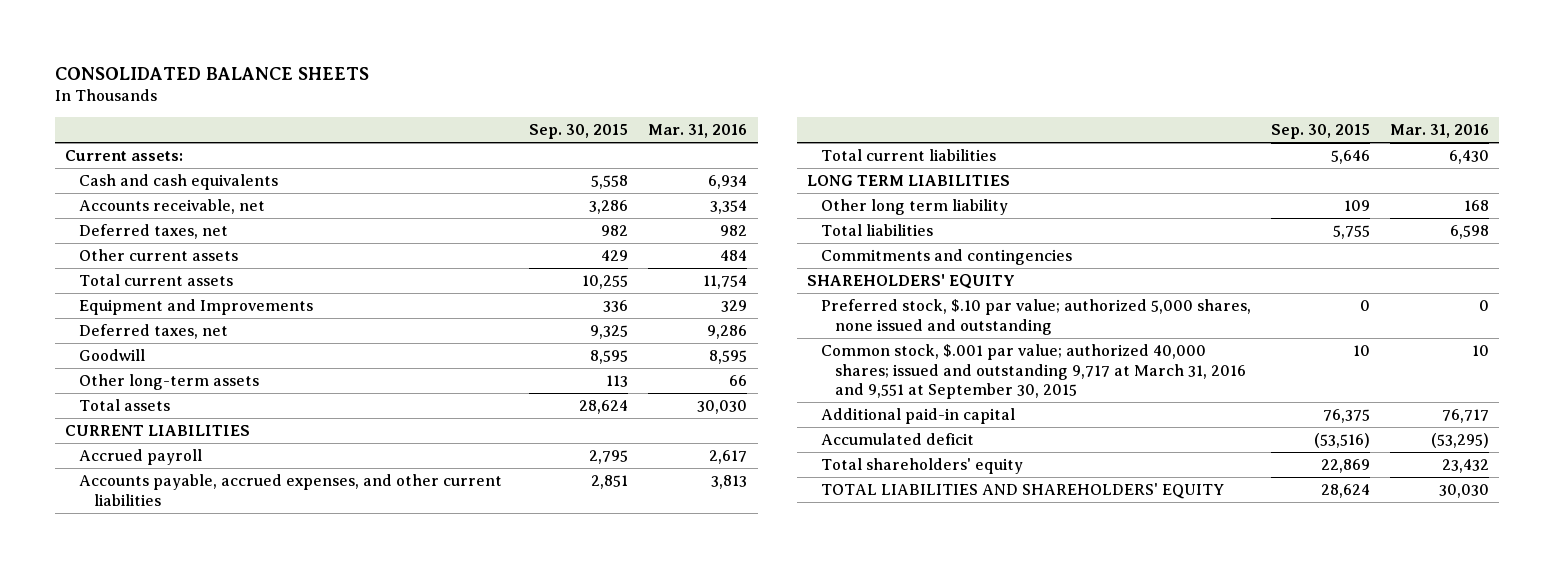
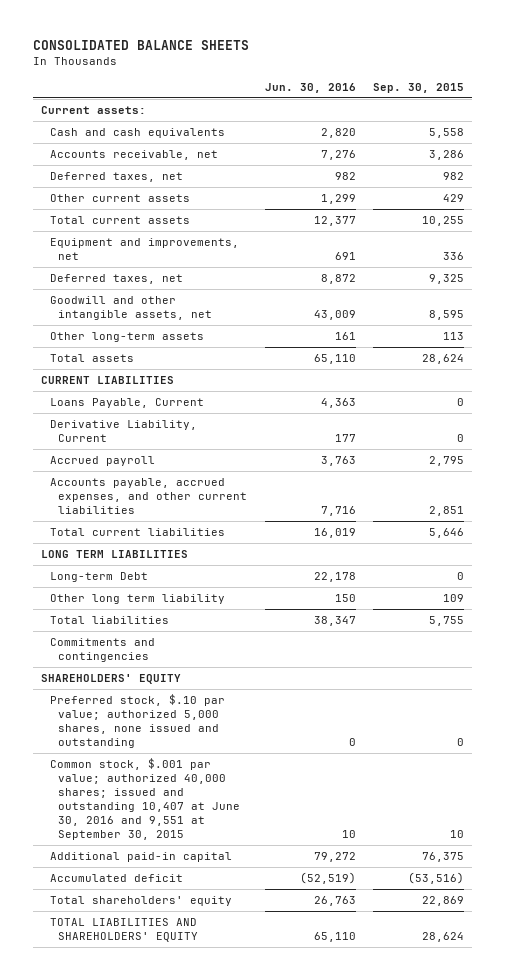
[648,124,748,139] Mar. 31, 2016 -> none
none -> [264,82,356,93] Jun. 30, 2016
[79,299,314,316] Equipment and Improvements -> [49,237,239,260] Equipment and improvements, net
[79,349,146,362] Goodwill -> [49,295,213,320] Goodwill and other intangible assets, net
none -> [49,397,204,408] Loans Payable, Current
none -> [49,419,197,442] Derivative Liability, Current
none -> [49,571,148,582] Long-term Debt
[821,344,1247,399] Common stock, $.001 par value; authorized 40,000 shares; issued and outstanding 9,717 at March 31, 2016 and 9,551 at September 30, 2015 -> [49,757,241,841] Common stock, $.001 par value; authorized 40,000 shares; issued and outstanding 10,407 at June 30, 2016 and 9,551 at September 30, 2015

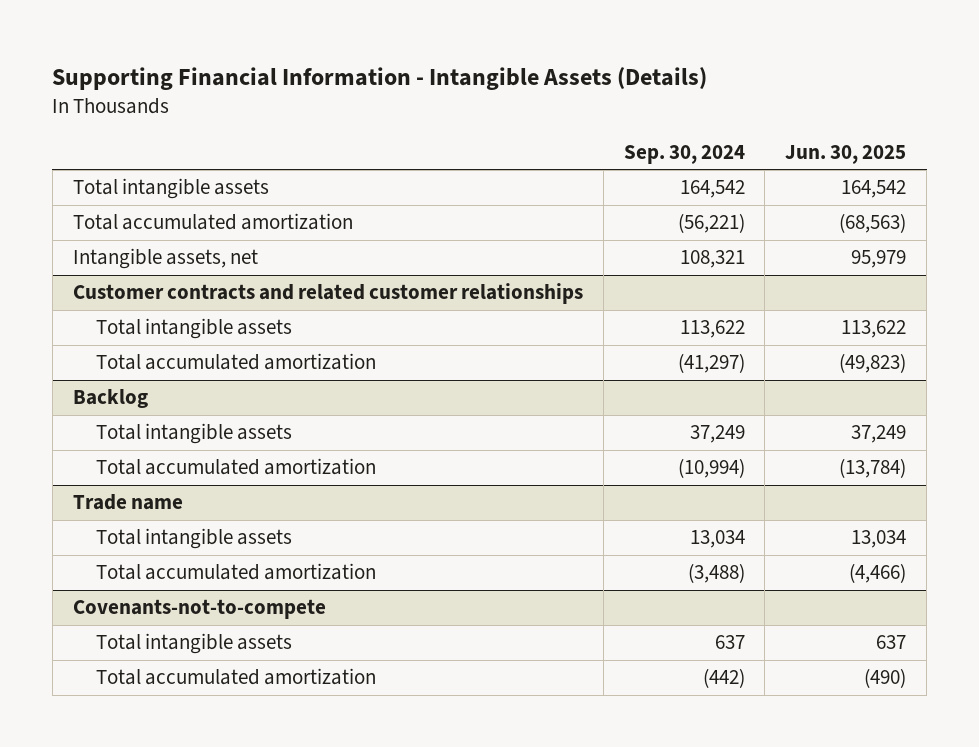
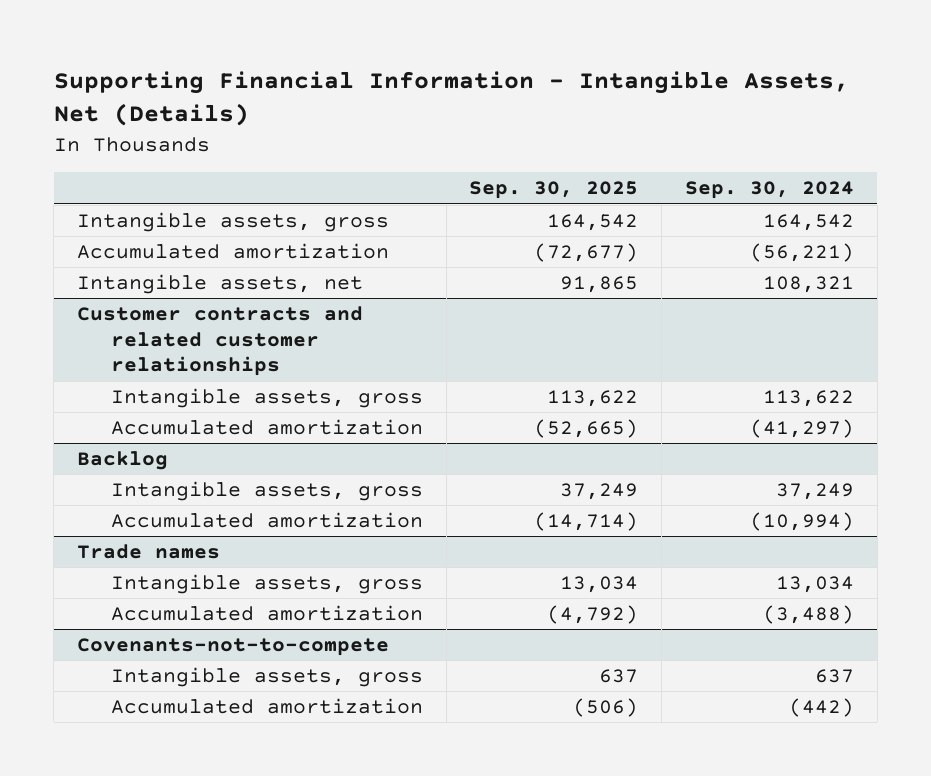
[52,67,708,91] Supporting Financial Information - Intangible Assets (Details) -> [53,70,849,127] Supporting Financial Information - Intangible Assets, Net (Details)
[785,144,907,164] Jun. 30, 2025 -> none
none -> [469,181,639,200] Sep. 30, 2025
[72,178,269,200] Total intangible assets -> [77,212,390,233] Intangible assets, gross
[72,213,353,231] Total accumulated amortization -> [77,243,390,260] Accumulated amortization
[95,318,292,340] Total intangible assets -> [110,388,423,409] Intangible assets, gross
[95,353,376,371] Total accumulated amortization -> [110,419,423,436] Accumulated amortization
[95,423,292,445] Total intangible assets -> [110,481,423,502] Intangible assets, gross
[95,458,376,476] Total accumulated amortization -> [110,512,423,529] Accumulated amortization
[72,494,183,511] Trade name -> [77,544,221,560] Trade names
[95,528,292,550] Total intangible assets -> [110,574,423,595] Intangible assets, gross
[95,563,376,581] Total accumulated amortization -> [110,605,423,622] Accumulated amortization
[95,633,292,655] Total intangible assets -> [110,667,423,688] Intangible assets, gross
[95,668,376,686] Total accumulated amortization -> [110,698,423,715] Accumulated amortization

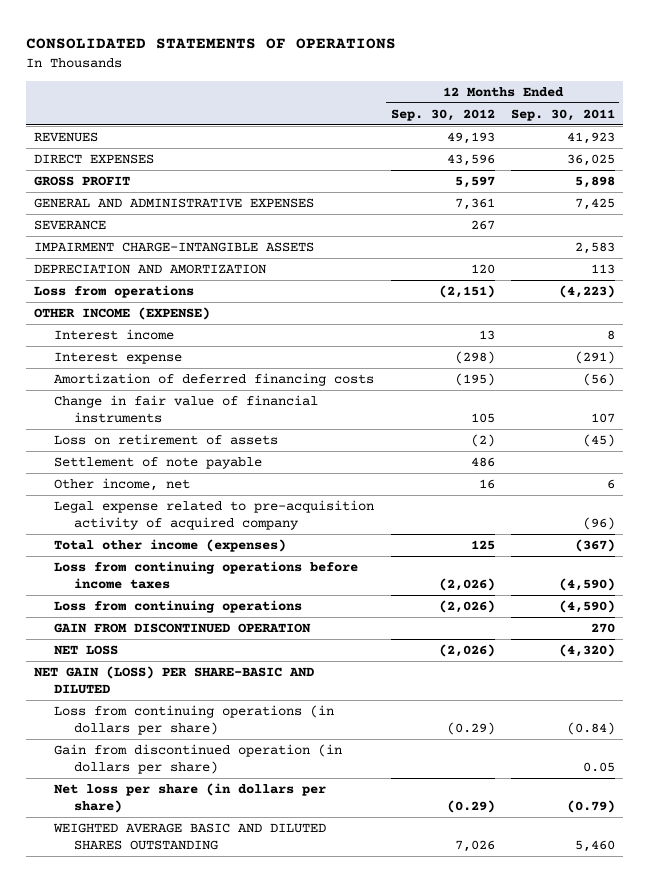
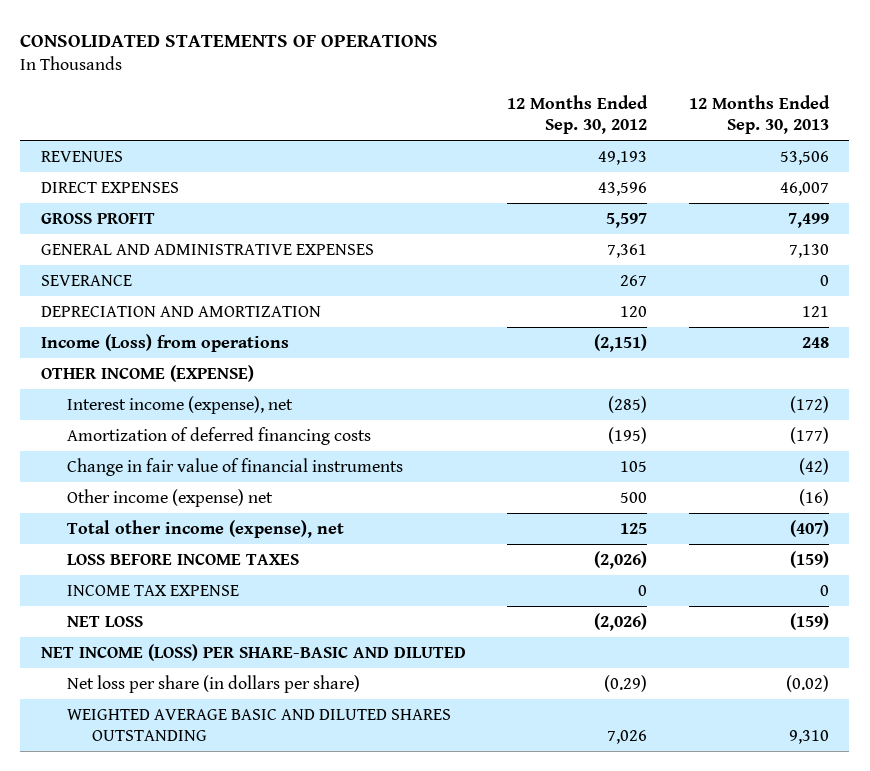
[511,108,616,121] Sep. 30, 2011 -> none
none -> [688,94,830,134] 12 Months Ended Sep. 30, 2013
[34,242,315,253] IMPAIRMENT CHARGE-INTANGIBLE ASSETS -> none
[34,285,195,299] Loss from operations -> [40,333,289,352] Income (Loss) from operations
[54,329,175,341] Interest income -> none
[54,352,183,365] Interest expense -> [66,395,293,414] Interest income (expense), net
[454,351,495,365] (298) -> [608,395,648,413] (285)
[54,434,279,446] Loss on retirement of assets -> none
[54,457,263,470] Settlement of note payable -> none
[54,500,375,531] Legal expense related to pre-acquisition activity of acquired company -> none
[54,600,303,614] Loss from continuing operations -> none
[54,623,312,634] GAIN FROM DISCONTINUED OPERATION -> none
[54,478,191,492] Other income, net -> [66,488,273,507] Other income (expense) net
[478,479,495,490] 16 -> [620,491,648,503] 500
[54,539,287,553] Total other income (expenses) -> [66,519,344,538] Total other income (expense), net
[54,561,359,590] Loss from continuing operations before income taxes -> [66,553,299,565] LOSS BEFORE INCOME TAXES
none -> [66,584,239,596] INCOME TAX EXPENSE
[54,705,335,736] Loss from continuing operations (in dollars per share) -> none
[54,744,343,775] Gain from discontinued operation (in dollars per share) -> none
[34,666,315,695] NET GAIN (LOSS) PER SHARE-BASIC AND DILUTED -> [40,643,466,661] NET INCOME (LOSS) PER SHARE-BASIC AND DILUTED

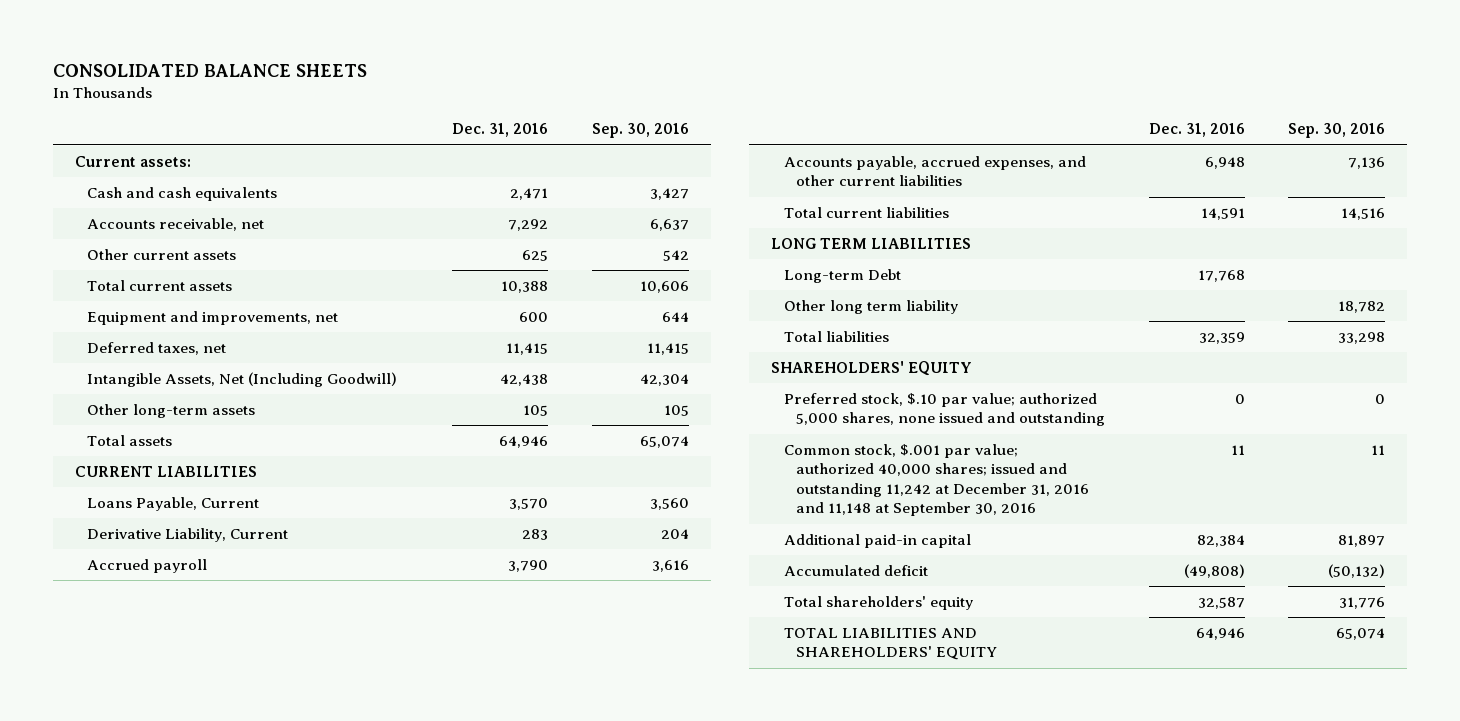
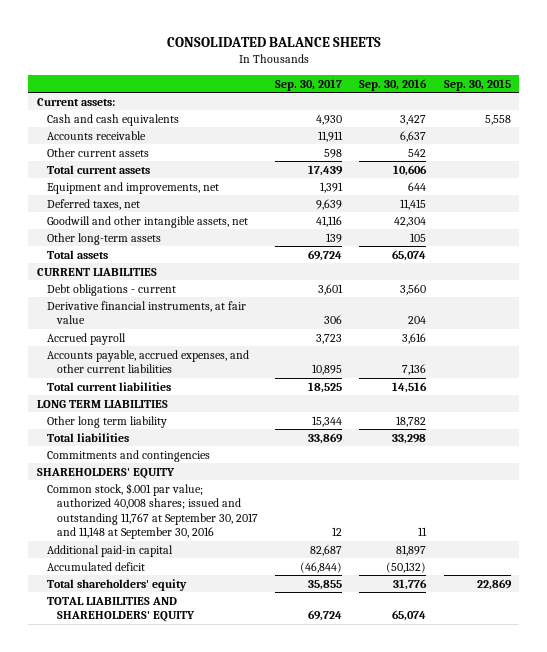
[452,123,549,138] Dec. 31, 2016 -> none
none -> [275,78,343,91] Sep. 30, 2017
none -> [443,78,511,91] Sep. 30, 2015
[87,218,265,232] Accounts receivable, net -> [47,130,147,140] Accounts receivable
[87,372,398,388] Intangible Assets, Net (Including Goodwill) -> [47,215,249,228] Goodwill and other intangible assets, net
[87,497,260,512] Loans Payable, Current -> [47,283,177,296] Debt obligations - current
[87,528,289,543] Derivative Liability, Current -> [47,300,247,325] Derivative financial instruments, at fair value
[783,269,901,284] Long-term Debt -> none
none -> [47,449,211,462] Commitments and contingencies
[783,393,1106,427] Preferred stock, $.10 par value; authorized 5,000 shares, none issued and outstanding -> none
[783,444,1090,517] Common stock, $.001 par value; authorized 40,000 shares; issued and outstanding 11,242 at December 31, 2016 and 11,148 at September 30, 2016 -> [47,482,259,540] Common stock, $.001 par value; authorized 40,008 shares; issued and outstanding 11,767 at September 30, 2017 and 11,148 at September 30, 2016

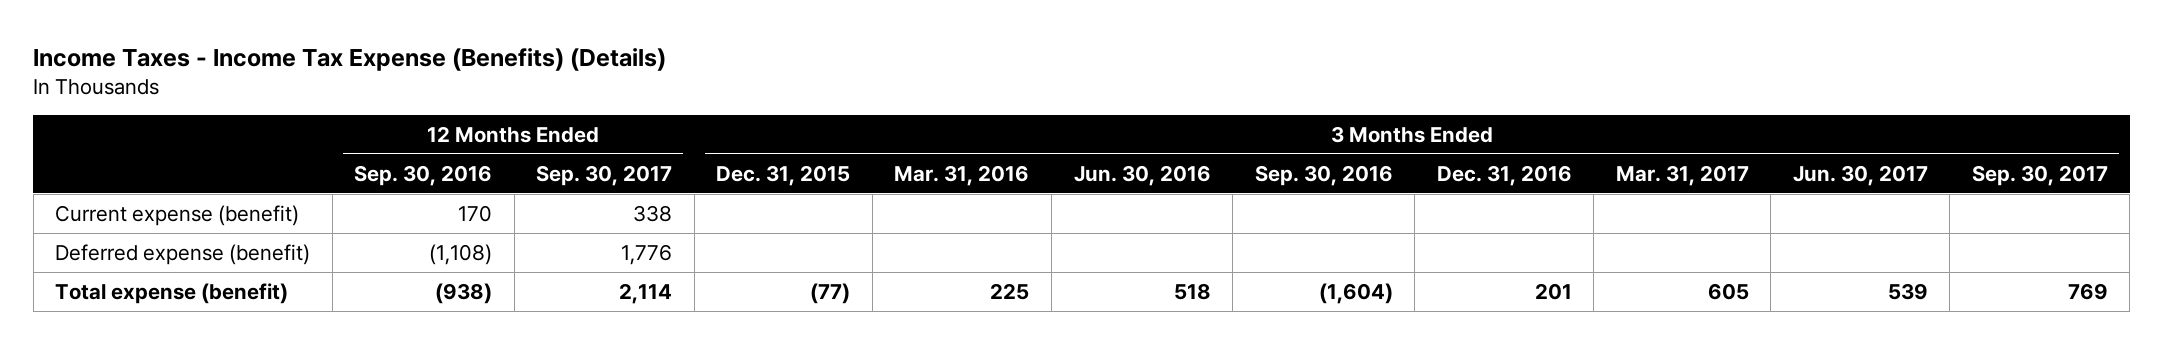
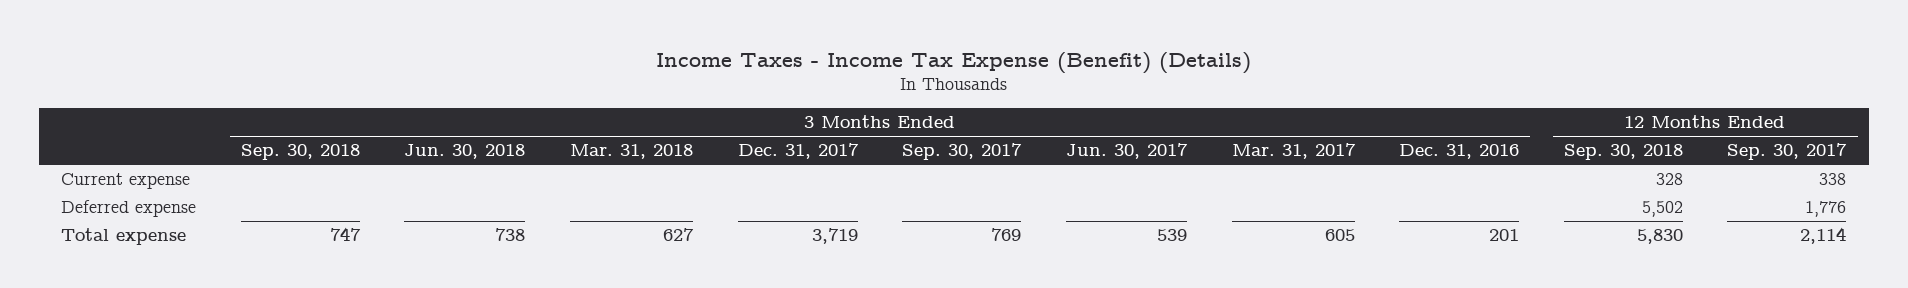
[33,48,667,72] Income Taxes - Income Tax Expense (Benefits) (Details) -> [655,51,1251,74] Income Taxes - Income Tax Expense (Benefit) (Details)
[354,164,493,186] Sep. 30, 2016 -> none
[716,164,851,186] Dec. 31, 2015 -> none
[894,164,1030,186] Mar. 31, 2016 -> none
[1073,164,1211,186] Jun. 30, 2016 -> none
[1254,164,1393,186] Sep. 30, 2016 -> none
none -> [240,144,360,161] Sep. 30, 2018
none -> [404,144,526,160] Jun. 30, 2018
none -> [570,144,694,160] Mar. 31, 2018
none -> [737,143,859,160] Dec. 31, 2017
none -> [1563,144,1683,161] Sep. 30, 2018
[55,204,300,226] Current expense (benefit) -> [61,173,191,190] Current expense
[55,243,311,265] Deferred expense (benefit) -> [61,200,197,218] Deferred expense
[55,282,289,304] Total expense (benefit) -> [61,228,187,246] Total expense

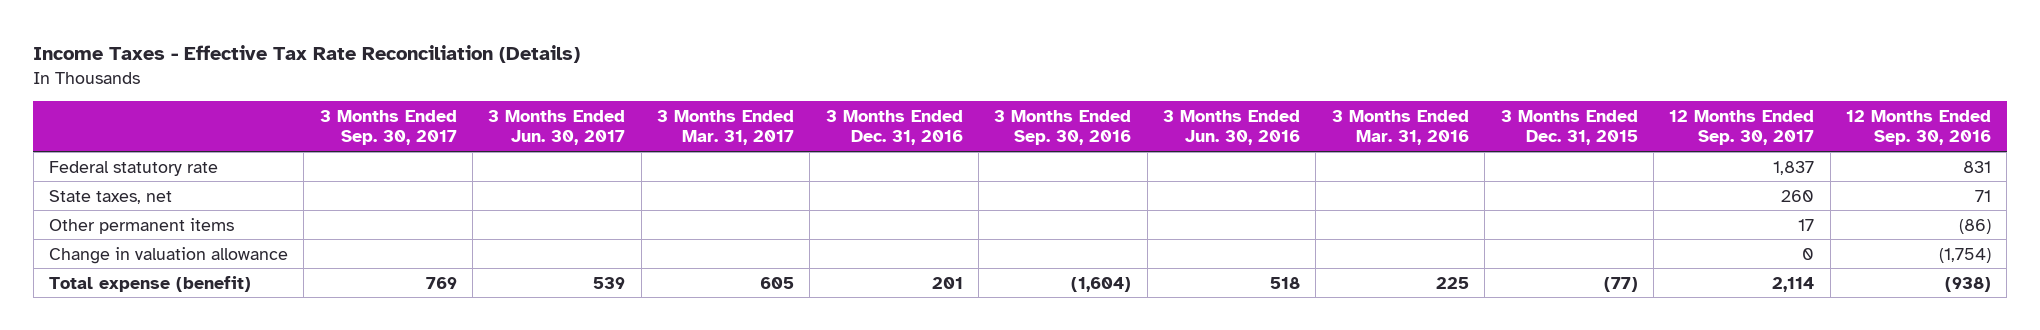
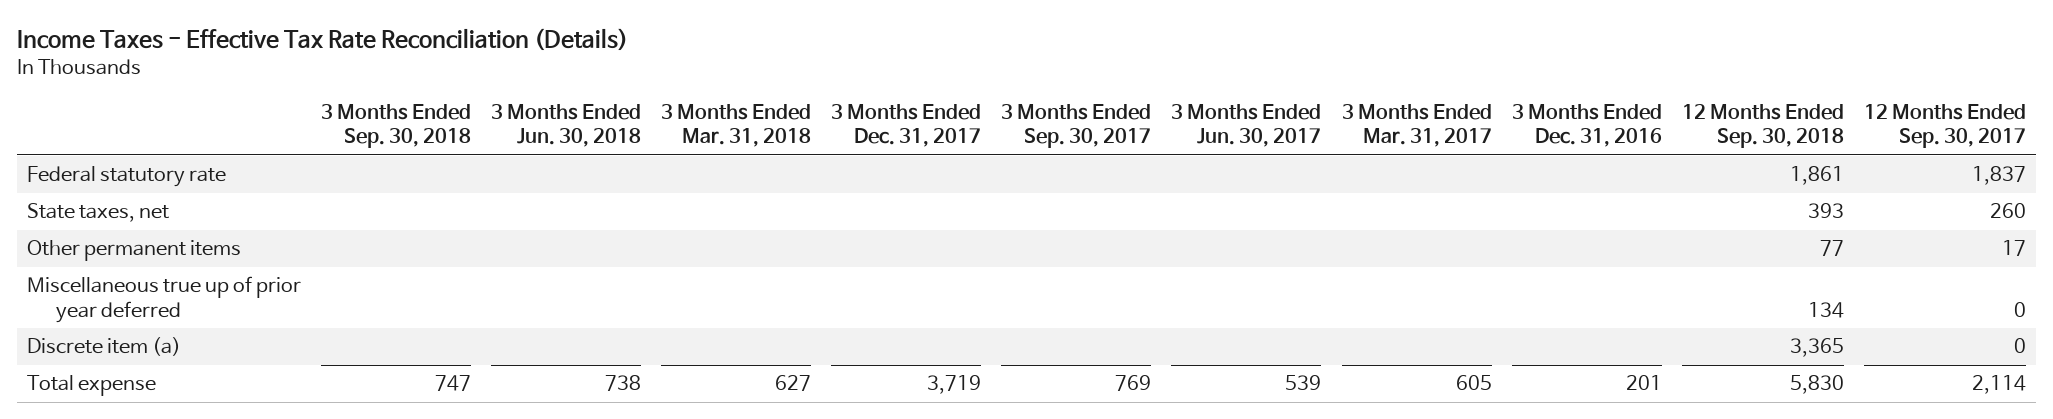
[994,109,1132,146] 3 Months Ended Sep. 30, 2016 -> none
[1163,109,1301,146] 3 Months Ended Jun. 30, 2016 -> none
[1331,109,1469,146] 3 Months Ended Mar. 31, 2016 -> none
[1500,109,1638,146] 3 Months Ended Dec. 31, 2015 -> none
[1845,109,1991,146] 12 Months Ended Sep. 30, 2016 -> none
none -> [321,103,472,149] 3 Months Ended Sep. 30, 2018
none -> [491,103,642,148] 3 Months Ended Jun. 30, 2018
none -> [661,103,812,148] 3 Months Ended Mar. 31, 2018
none -> [831,103,982,148] 3 Months Ended Dec. 31, 2017
none -> [1681,103,1844,149] 12 Months Ended Sep. 30, 2018
[49,246,289,264] Change in valuation allowance -> none
none -> [27,276,302,323] Miscellaneous true up of prior year deferred
none -> [27,337,182,357] Discrete item (a)
[49,275,252,292] Total expense (benefit) -> [27,375,157,397] Total expense

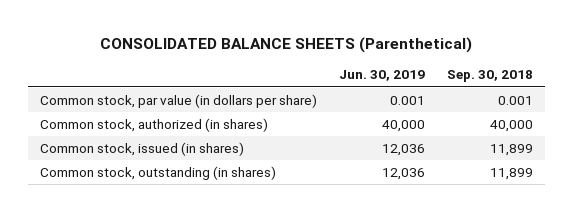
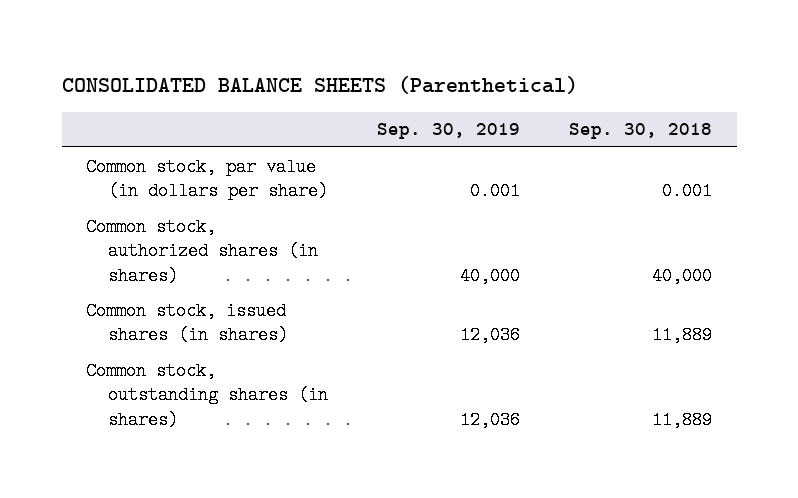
[338,70,425,82] Jun. 30, 2019 -> none
none -> [377,123,521,140] Sep. 30, 2019
[39,117,268,132] Common stock, authorized (in shares) -> [86,217,319,285] Common stock, authorized shares (in shares)
[39,141,244,156] Common stock, issued (in shares) -> [86,301,289,345] Common stock, issued shares (in shares)
[490,143,534,156] 11,899 -> [652,326,713,345] 11,889
[39,165,276,180] Common stock, outstanding (in shares) -> [86,361,329,429] Common stock, outstanding shares (in shares)
[490,167,534,180] 11,899 -> [652,410,713,429] 11,889

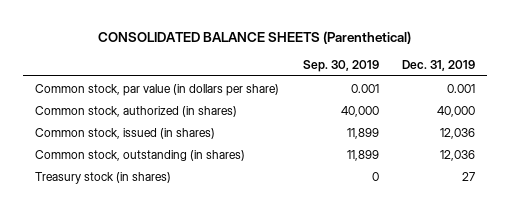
[569,123,713,140] Sep. 30, 2018 -> none
none -> [402,60,476,72] Dec. 31, 2019
[86,217,319,285] Common stock, authorized shares (in shares) -> [34,105,237,117] Common stock, authorized (in shares)
[86,301,289,345] Common stock, issued shares (in shares) -> [34,127,215,139] Common stock, issued (in shares)
[460,326,521,345] 12,036 -> [346,127,379,139] 11,899
[86,361,329,429] Common stock, outstanding shares (in shares) -> [34,149,245,161] Common stock, outstanding (in shares)
[460,410,521,429] 12,036 -> [346,149,379,161] 11,899
none -> [34,171,171,184] Treasury stock (in shares)

